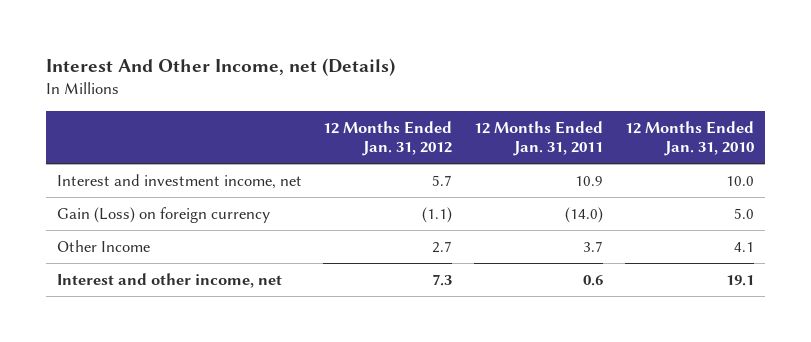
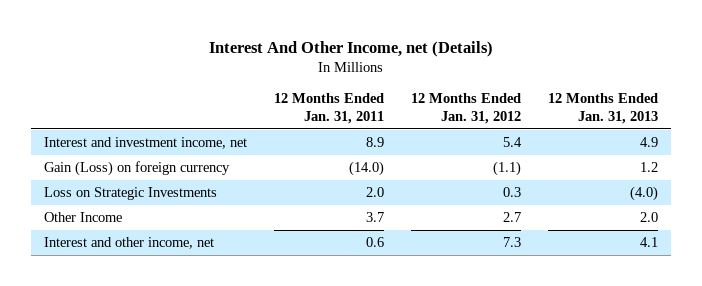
[625,120,755,157] 12 Months Ended Jan. 31, 2010 -> none
none -> [547,93,658,125] 12 Months Ended Jan. 31, 2013
[432,174,453,186] 5.7 -> [503,136,523,147] 5.4
[575,175,604,186] 10.9 -> [366,136,385,147] 8.9
none -> [44,186,218,200] Loss on Strategic Investments

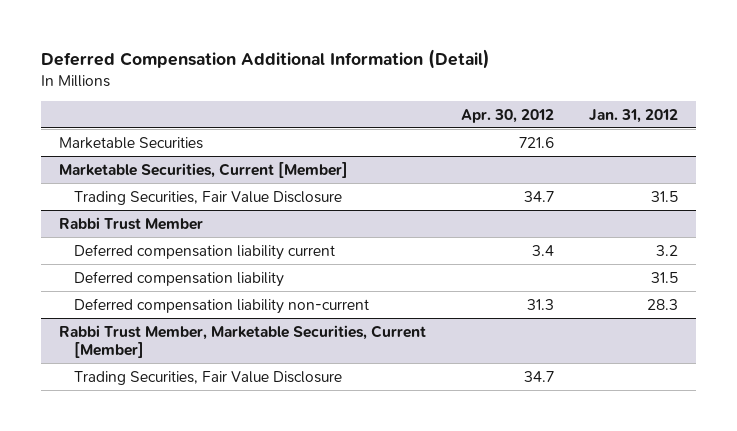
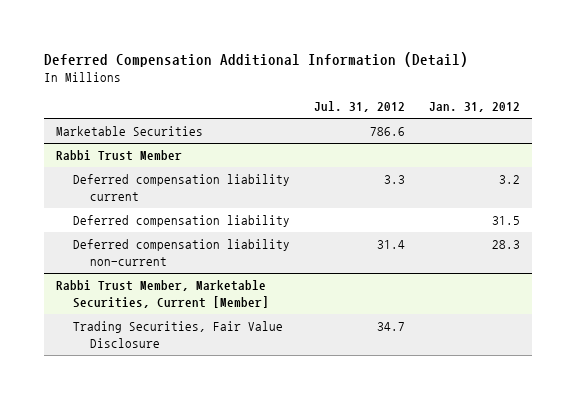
[460,108,554,123] Apr. 30, 2012 -> none
none -> [313,101,405,113] Jul. 31, 2012
[58,161,348,178] Marketable Securities, Current [Member] -> none
[73,190,342,205] Trading Securities, Fair Value Disclosure -> none

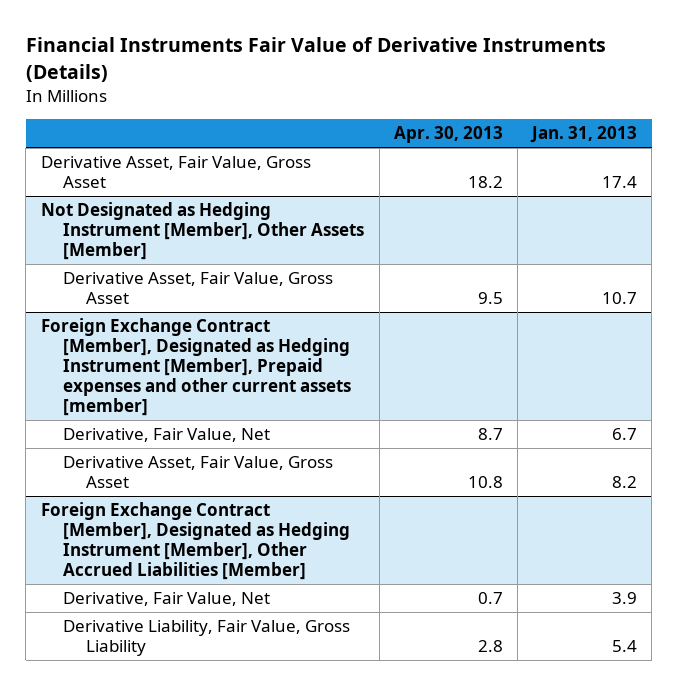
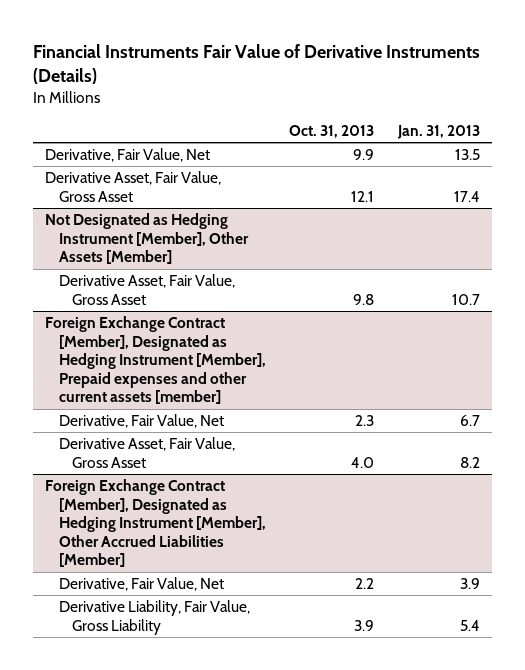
[393,126,503,144] Apr. 30, 2013 -> none
none -> [289,125,375,139] Oct. 31, 2013
none -> [45,148,211,163] Derivative, Fair Value, Net

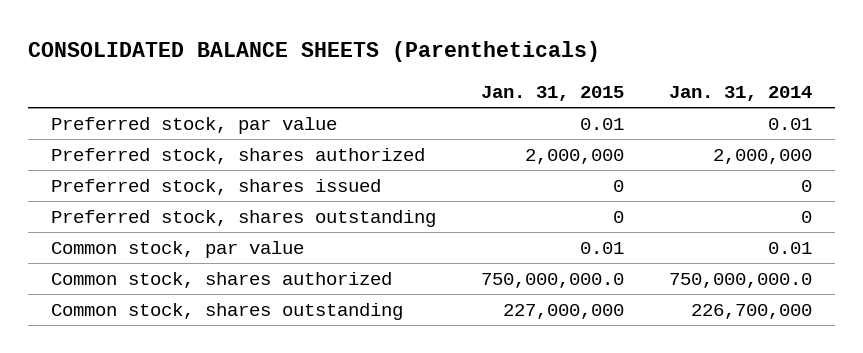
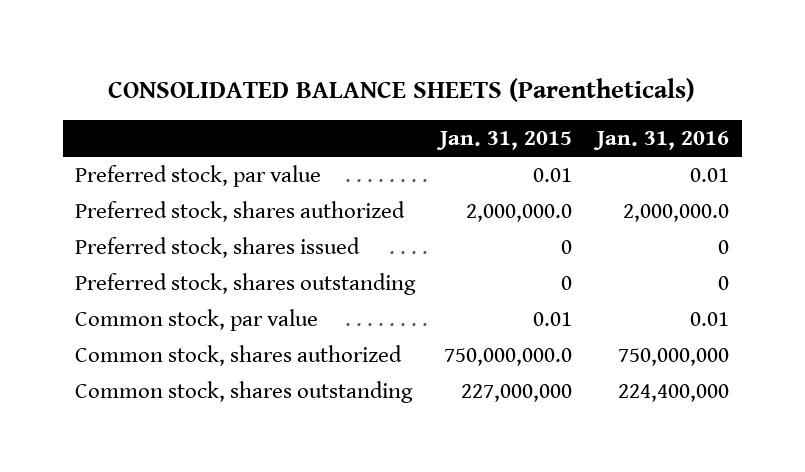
[669,85,813,101] Jan. 31, 2014 -> none
none -> [593,131,730,151] Jan. 31, 2016
[525,148,625,164] 2,000,000 -> [466,203,573,222] 2,000,000.0

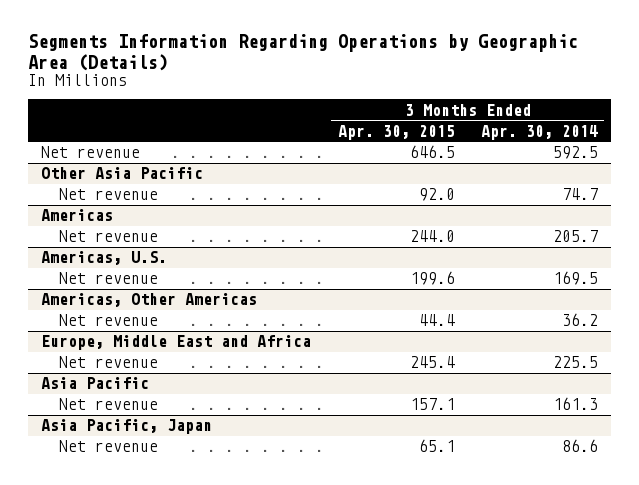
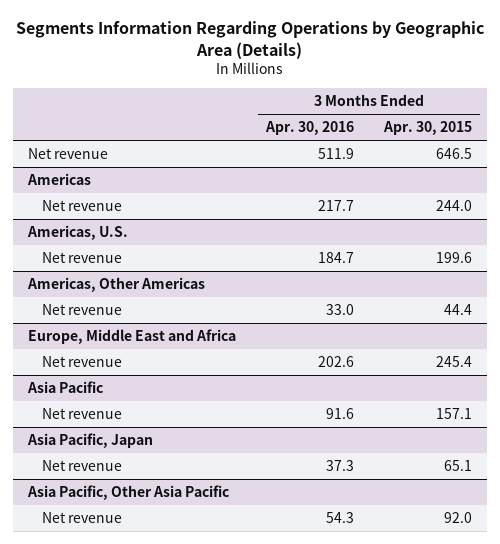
[480,124,598,140] Apr. 30, 2014 -> none
none -> [264,121,354,136] Apr. 30, 2016
[41,167,204,180] Other Asia Pacific -> none
[59,188,159,201] Net revenue -> none
none -> [26,485,229,501] Asia Pacific, Other Asia Pacific
none -> [42,512,123,524] Net revenue

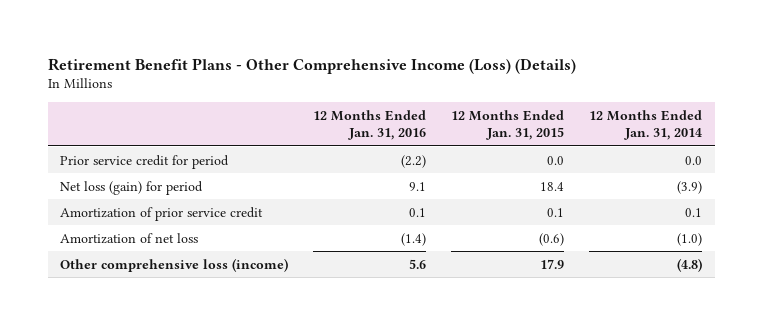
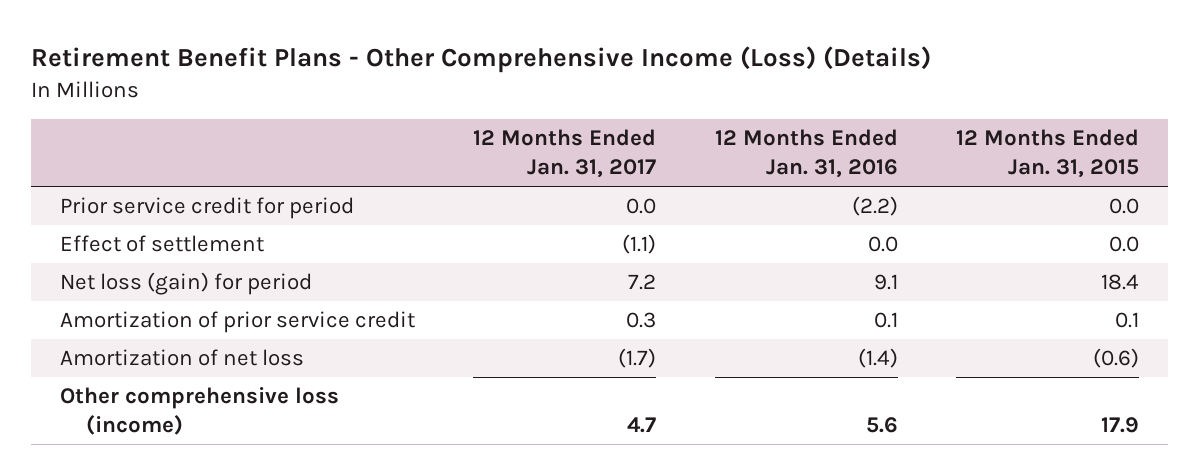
[589,109,703,141] 12 Months Ended Jan. 31, 2014 -> none
none -> [473,129,657,179] 12 Months Ended Jan. 31, 2017
none -> [60,235,265,253] Effect of settlement

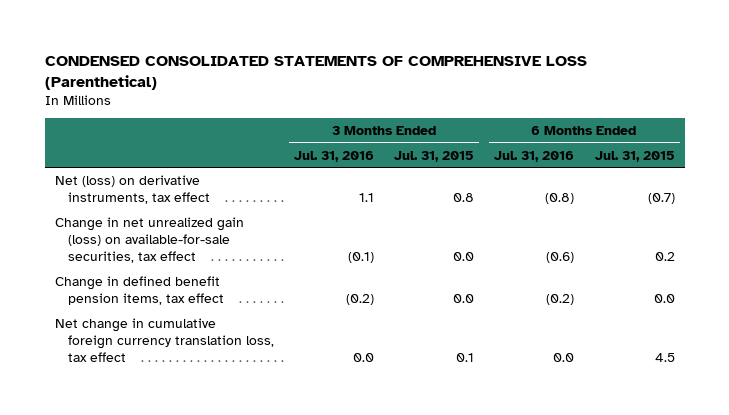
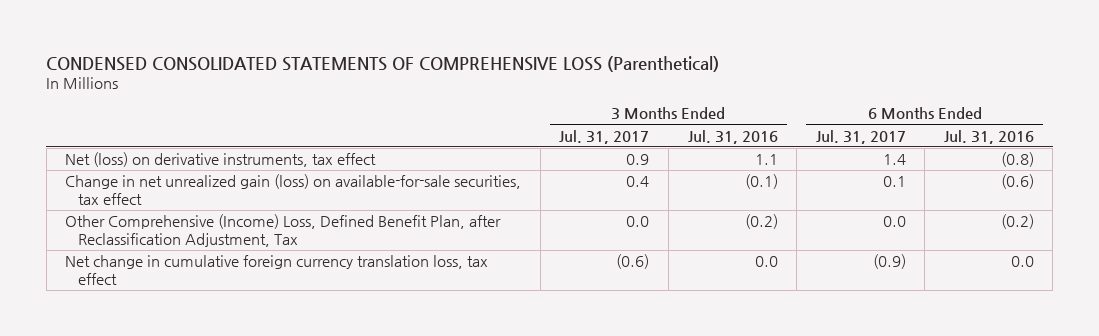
[394,150,475,162] Jul. 31, 2015 -> none
[594,150,675,162] Jul. 31, 2015 -> none
none -> [559,129,650,144] Jul. 31, 2017
none -> [815,129,906,144] Jul. 31, 2017
[54,275,225,306] Change in defined benefit pension items, tax effect -> [65,214,502,247] Other Comprehensive (Income) Loss, Defined Benefit Plan, after Reclassification Adjustment, Tax

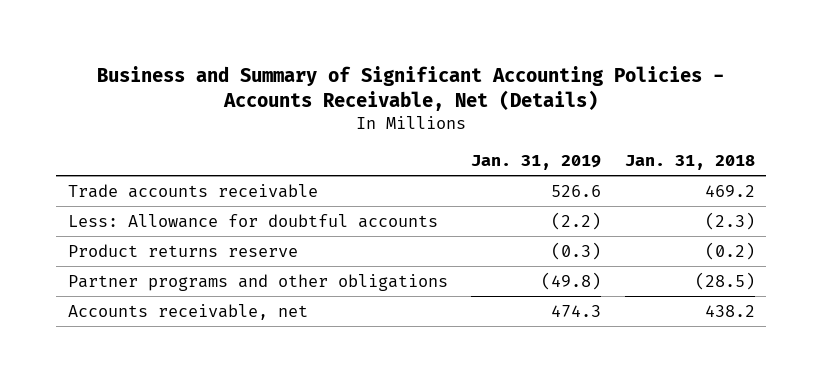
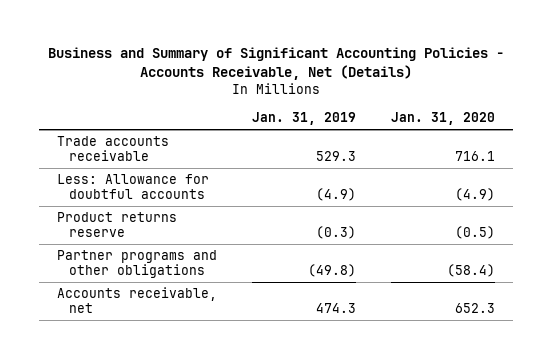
[624,155,755,171] Jan. 31, 2018 -> none
none -> [391,112,496,126] Jan. 31, 2020
[551,184,602,197] 526.6 -> [315,150,356,161] 529.3
[551,211,602,230] (2.2) -> [315,187,356,201] (4.9)

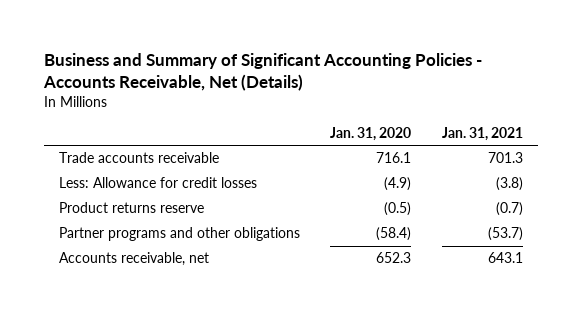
[251,112,356,126] Jan. 31, 2019 -> none
none -> [441,127,523,142] Jan. 31, 2021
[56,173,209,199] Less: Allowance for doubtful accounts -> [58,177,257,189] Less: Allowance for credit losses

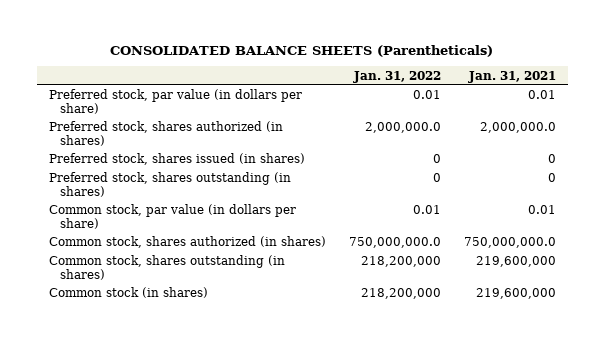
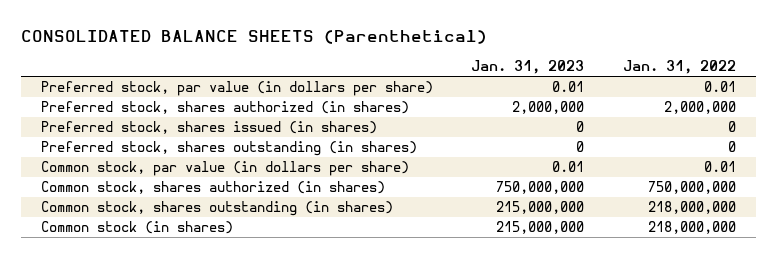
[110,44,494,57] CONSOLIDATED BALANCE SHEETS (Parentheticals) -> [21,30,488,45] CONSOLIDATED BALANCE SHEETS (Parenthetical)
[468,70,557,83] Jan. 31, 2021 -> none
none -> [471,59,585,74] Jan. 31, 2023
[364,122,441,134] 2,000,000.0 -> [664,101,737,115] 2,000,000
[348,237,441,249] 750,000,000.0 -> [648,181,737,195] 750,000,000
[360,256,441,268] 218,200,000 -> [648,201,737,215] 218,000,000
[360,288,441,300] 218,200,000 -> [648,221,737,235] 218,000,000

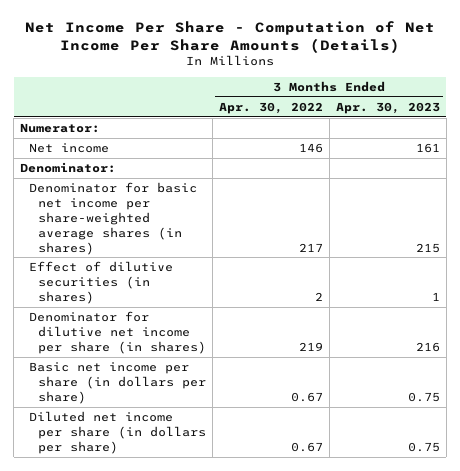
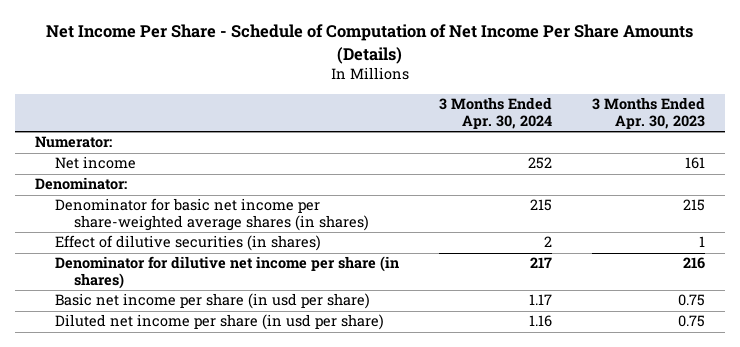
[24,20,435,53] Net Income Per Share - Computation of Net Income Per Share Amounts (Details) -> [45,24,693,64] Net Income Per Share - Schedule of Computation of Net Income Per Share Amounts (Details)
[218,101,323,114] Apr. 30, 2022 -> none
none -> [438,97,552,129] 3 Months Ended Apr. 30, 2024
[29,362,206,404] Basic net income per share (in dollars per share) -> [54,293,370,310] Basic net income per share (in usd per share)
[29,411,206,454] Diluted net income per share (in dollars per share) -> [54,314,384,331] Diluted net income per share (in usd per share)

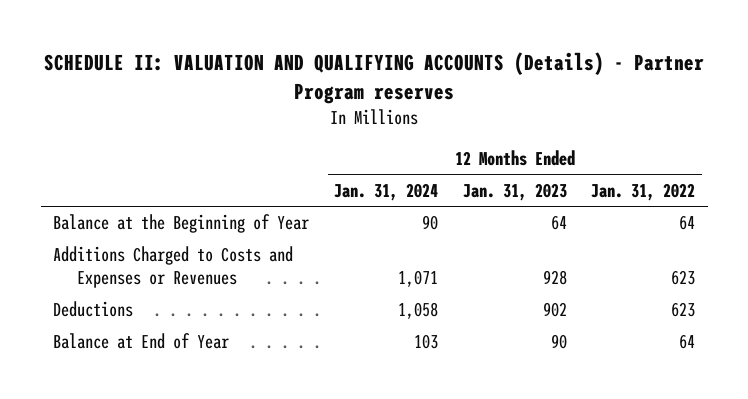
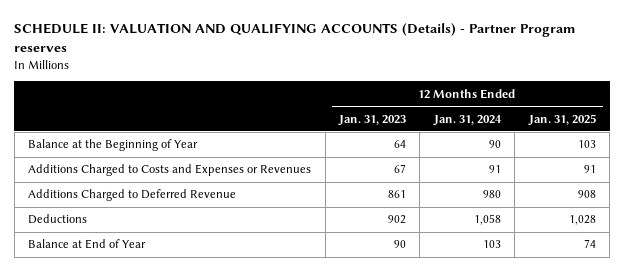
[591,182,696,201] Jan. 31, 2022 -> none
none -> [527,113,596,126] Jan. 31, 2025
[397,270,438,288] 1,071 -> [488,165,501,174] 91
[542,270,567,286] 928 -> [393,164,406,174] 67
none -> [28,189,237,202] Additions Charged to Deferred Revenue

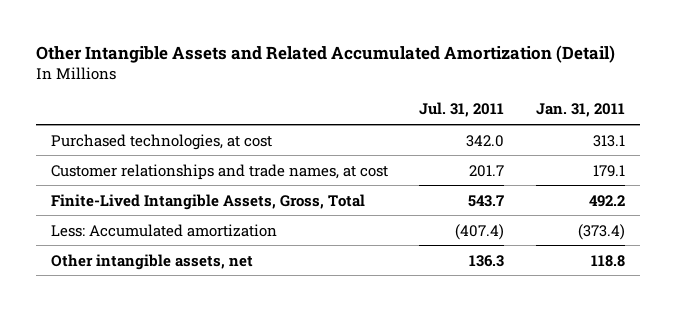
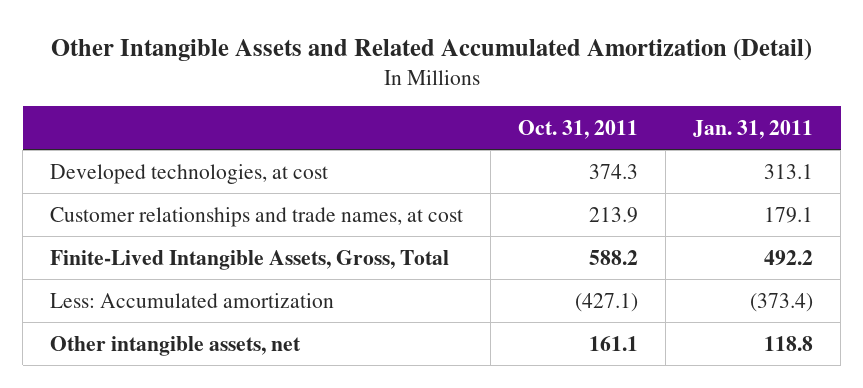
[419,102,505,118] Jul. 31, 2011 -> none
none -> [518,119,639,139] Oct. 31, 2011
[51,133,273,150] Purchased technologies, at cost -> [50,163,329,184] Developed technologies, at cost

